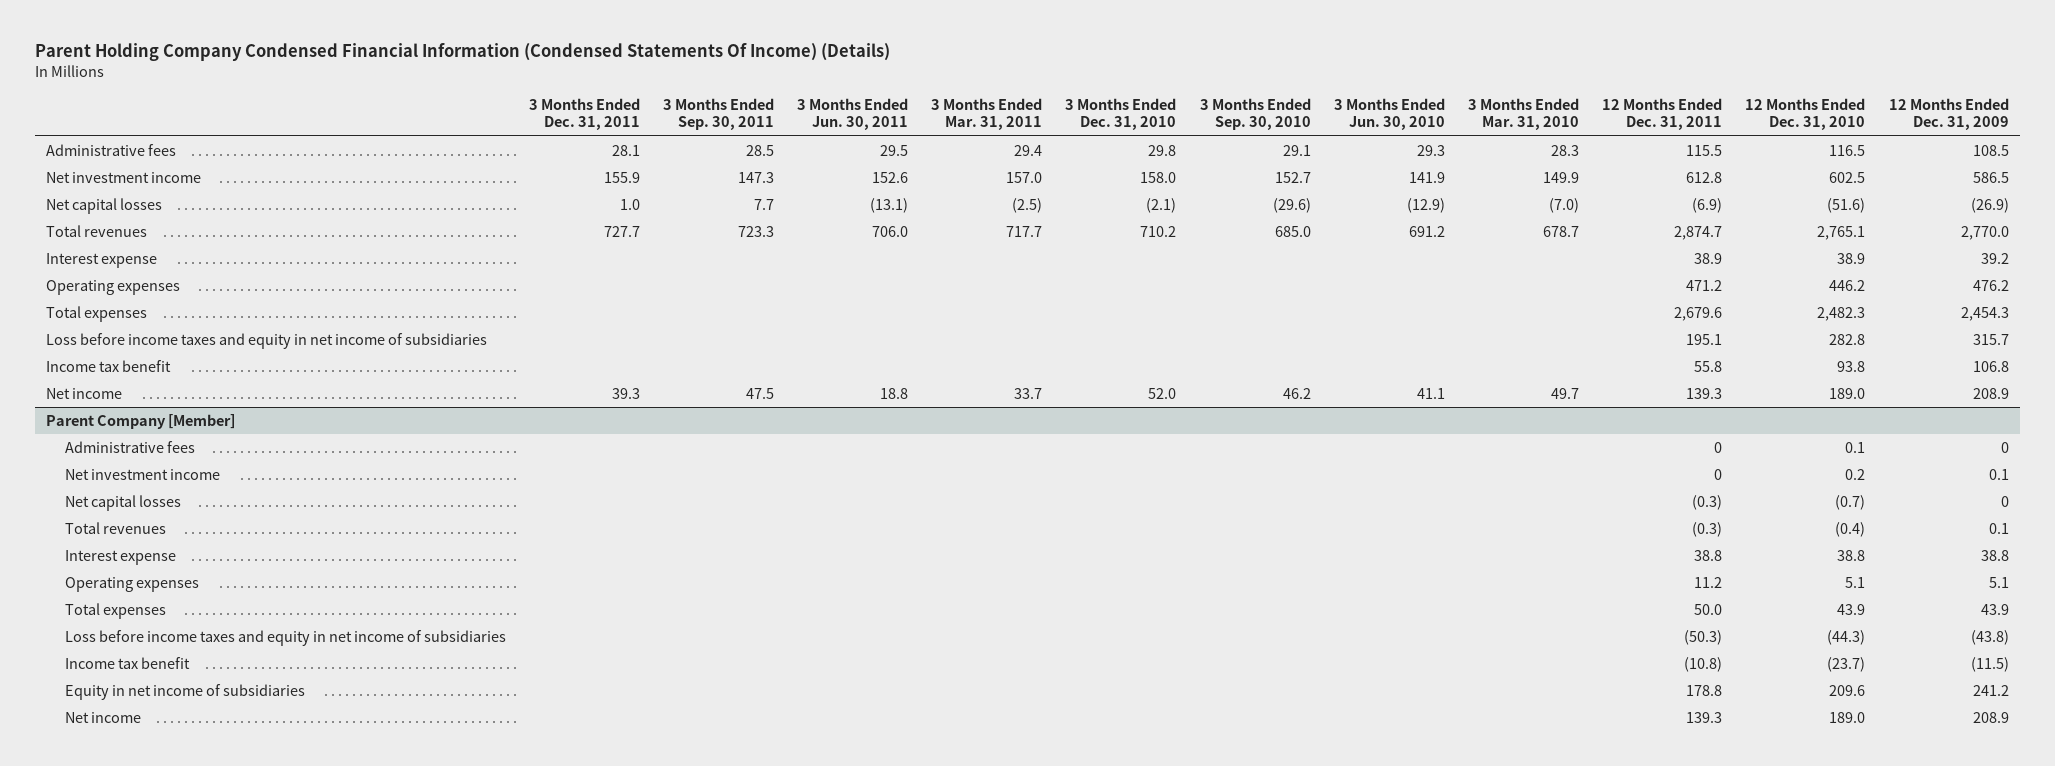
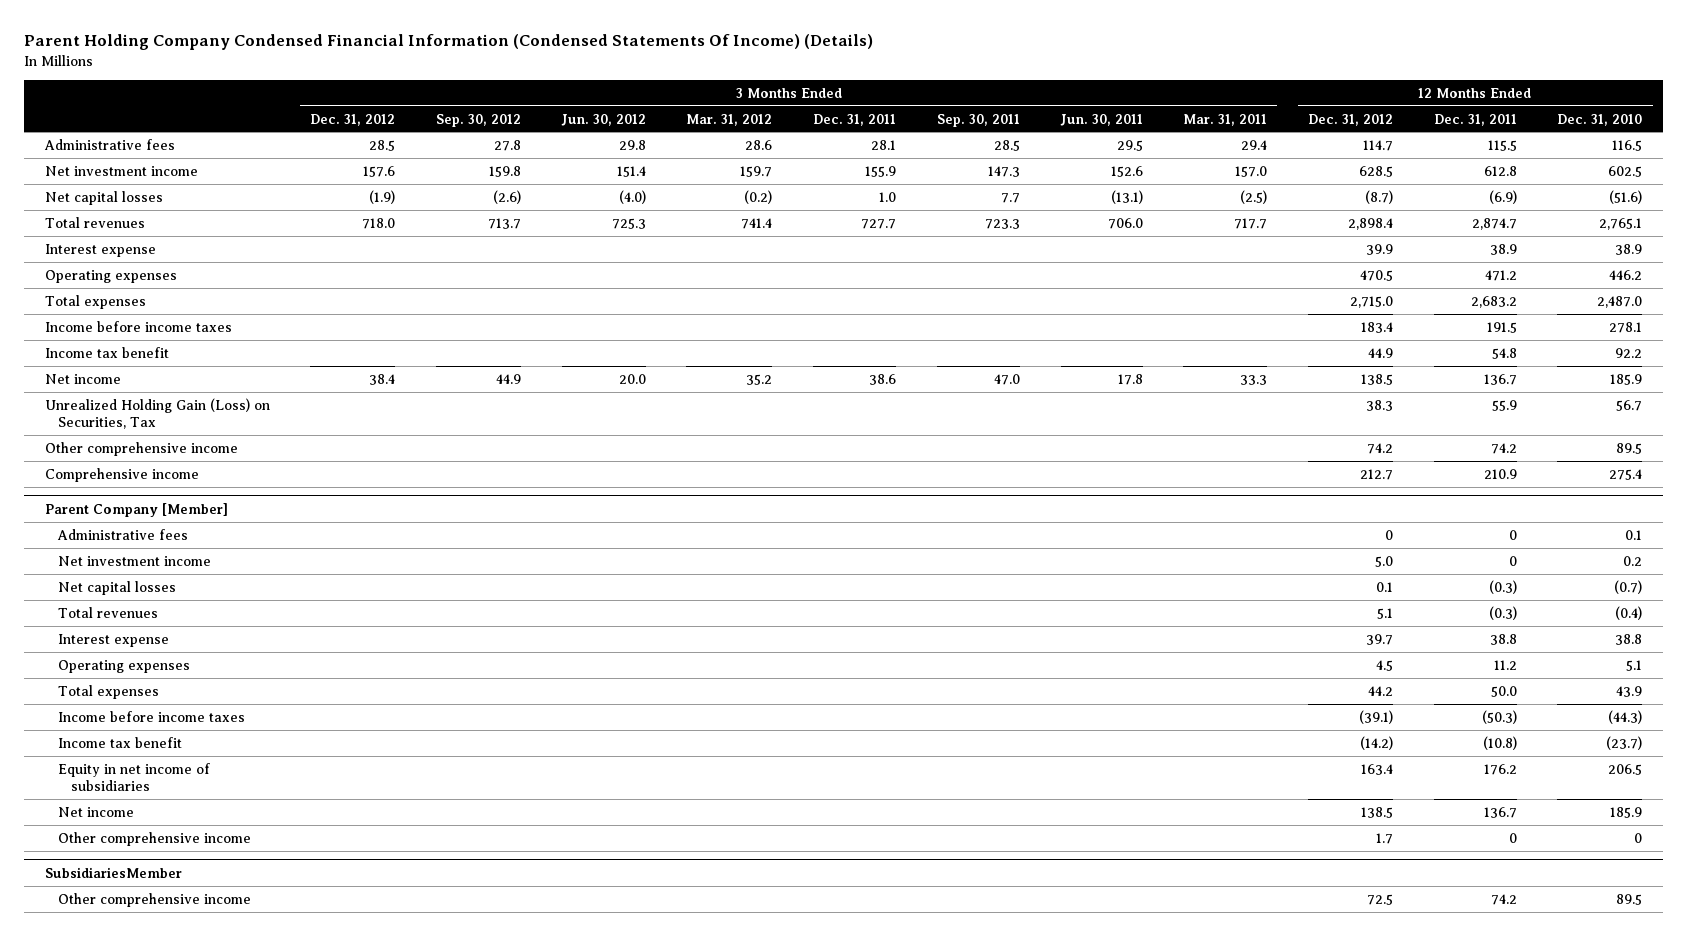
[1065,97,1177,131] 3 Months Ended Dec. 31, 2010 -> none
[1199,97,1311,131] 3 Months Ended Sep. 30, 2010 -> none
[1333,97,1445,131] 3 Months Ended Jun. 30, 2010 -> none
[1468,97,1580,131] 3 Months Ended Mar. 31, 2010 -> none
[1888,97,2009,131] 12 Months Ended Dec. 31, 2009 -> none
none -> [310,113,396,126] Dec. 31, 2012
none -> [436,113,522,127] Sep. 30, 2012
none -> [560,113,646,126] Jun. 30, 2012
none -> [686,113,773,126] Mar. 31, 2012
none -> [1307,113,1393,126] Dec. 31, 2012
[1674,306,1723,321] 2,679.6 -> [1470,295,1517,308] 2,683.2
[1817,306,1866,321] 2,482.3 -> [1597,295,1643,308] 2,487.0
[46,332,488,349] Loss before income taxes and equity in net income of subsidiaries -> [44,320,232,332] Income before income taxes
[1686,333,1723,345] 195.1 -> [1486,321,1517,333] 191.5
[1829,333,1866,345] 282.8 -> [1609,321,1643,333] 278.1
[1694,360,1723,372] 55.8 -> [1491,347,1517,359] 54.8
[1837,360,1866,372] 93.8 -> [1615,347,1643,358] 92.2
[611,387,640,399] 39.3 -> [869,373,897,385] 38.6
[745,387,774,399] 47.5 -> [993,373,1020,385] 47.0
[880,387,909,399] 18.8 -> [1117,373,1143,385] 17.8
[1014,387,1043,399] 33.7 -> [1240,374,1268,385] 33.3
[1686,387,1723,399] 139.3 -> [1483,373,1517,385] 136.7
[1829,387,1866,399] 189.0 -> [1610,373,1643,385] 185.9
none -> [44,397,270,430] Unrealized Holding Gain (Loss) on Securities, Tax
none -> [44,441,238,456] Other comprehensive income
none -> [44,467,199,482] Comprehensive income
[64,629,506,646] Loss before income taxes and equity in net income of subsidiaries -> [57,710,245,722] Income before income taxes
[1686,684,1723,696] 178.8 -> [1483,763,1517,775] 176.2
[1829,684,1866,696] 209.6 -> [1608,763,1643,775] 206.5
[1686,711,1723,723] 139.3 -> [1483,806,1517,818] 136.7
[1829,711,1866,723] 189.0 -> [1610,806,1643,818] 185.9
none -> [57,831,251,846] Other comprehensive income
none -> [44,866,182,878] SubsidiariesMember
none -> [57,892,251,907] Other comprehensive income

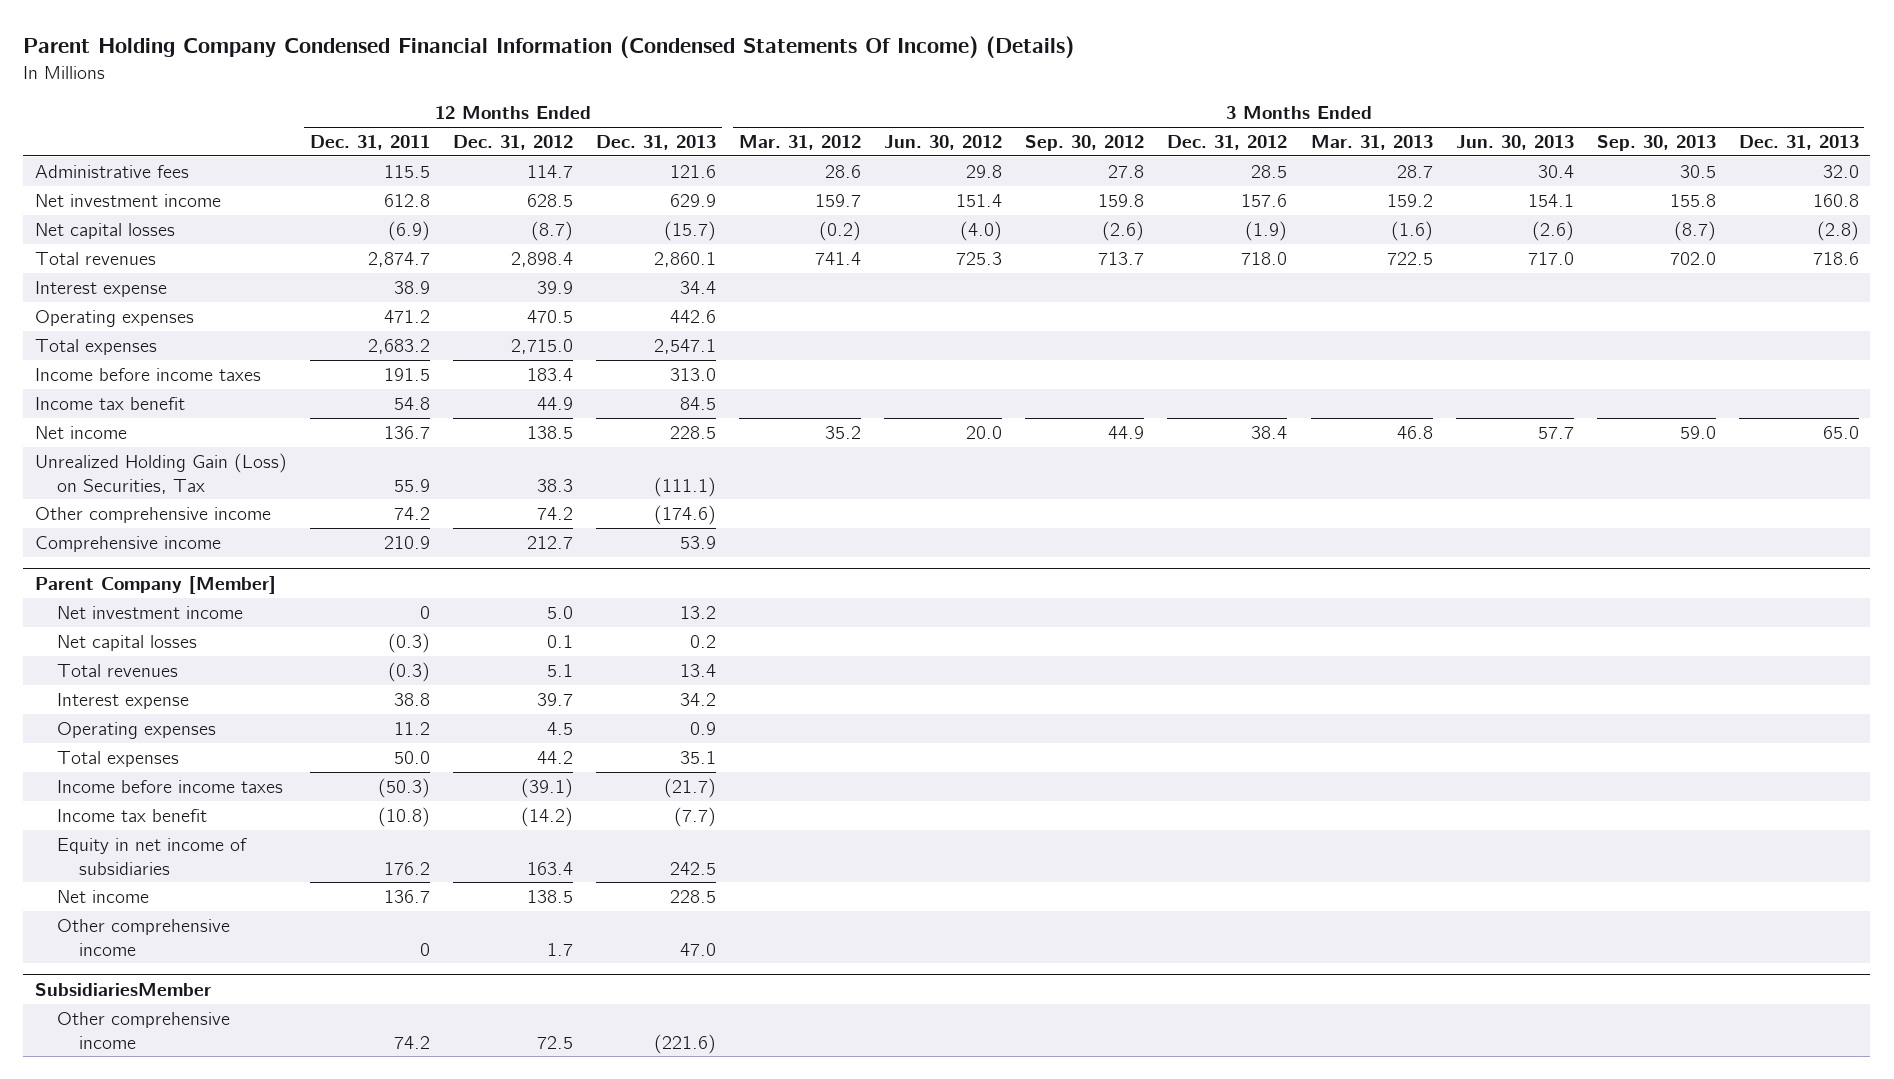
[813,113,897,126] Dec. 31, 2011 -> none
[936,113,1020,127] Sep. 30, 2011 -> none
[1059,113,1143,126] Jun. 30, 2011 -> none
[1183,113,1268,126] Mar. 31, 2011 -> none
[1557,113,1643,126] Dec. 31, 2010 -> none
none -> [596,135,717,151] Dec. 31, 2013
none -> [1310,135,1433,151] Mar. 31, 2013
none -> [1455,135,1574,151] Jun. 30, 2013
none -> [1596,135,1716,152] Sep. 30, 2013
none -> [1738,135,1859,151] Dec. 31, 2013
[56,528,188,540] Administrative fees -> none

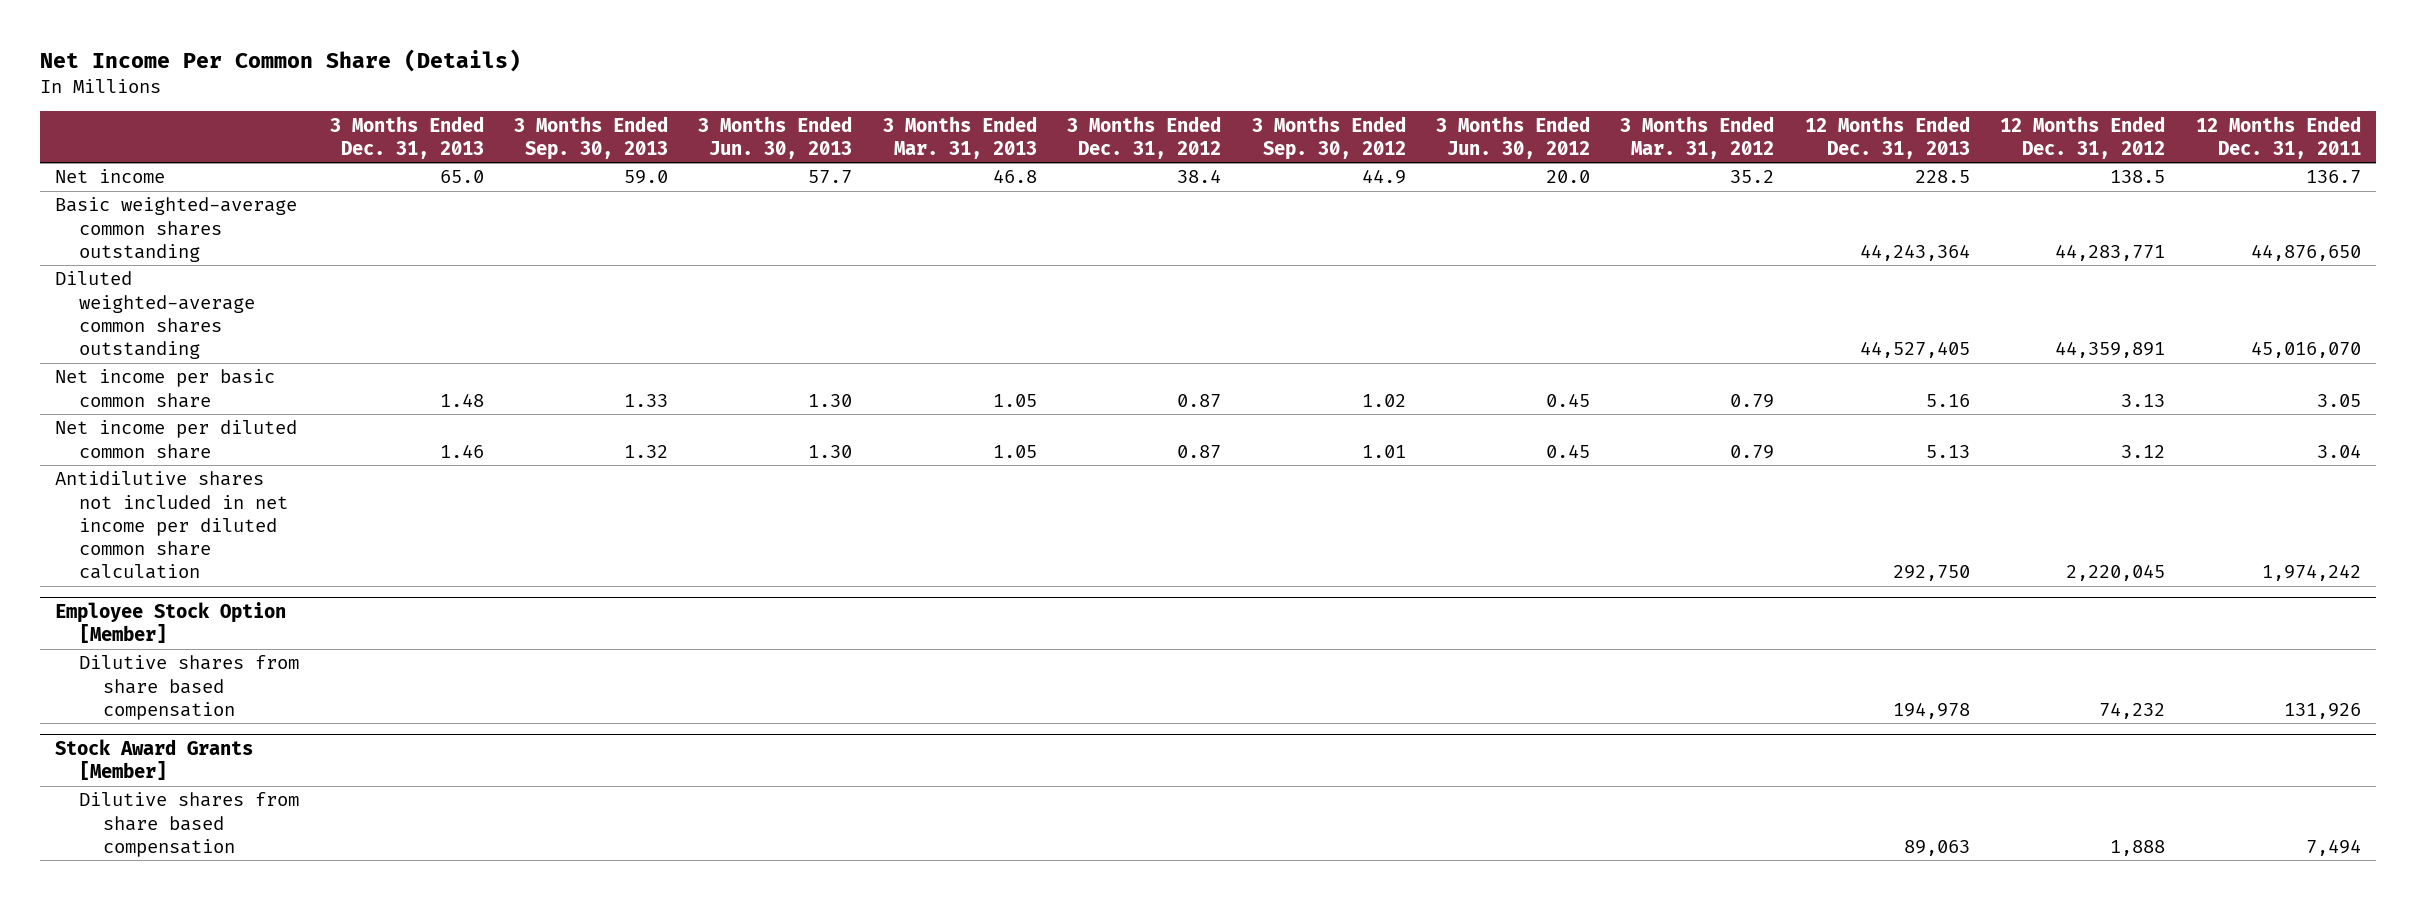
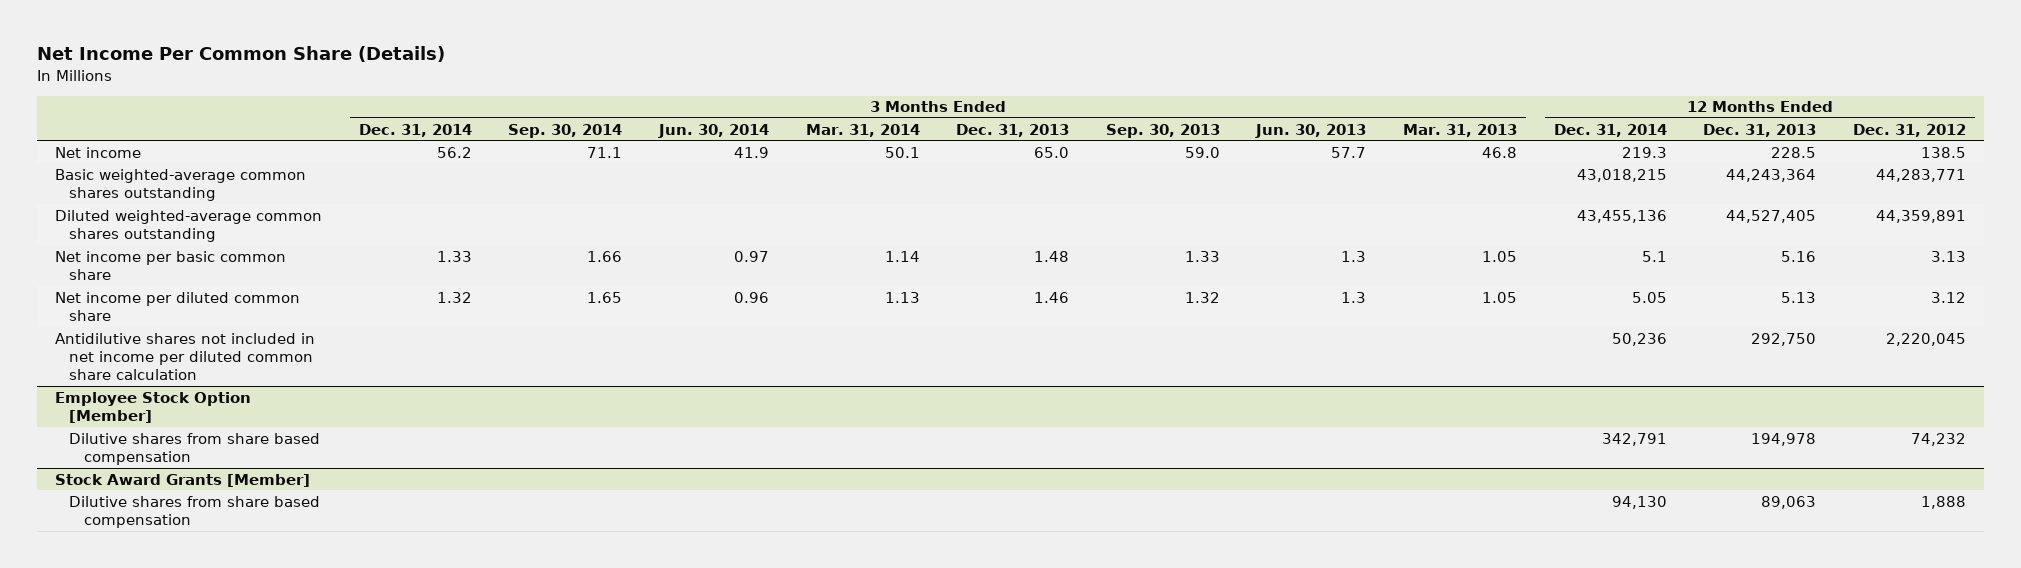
[1067,115,1222,159] 3 Months Ended Dec. 31, 2012 -> none
[1251,115,1406,160] 3 Months Ended Sep. 30, 2012 -> none
[1435,115,1590,159] 3 Months Ended Jun. 30, 2012 -> none
[1620,115,1775,159] 3 Months Ended Mar. 31, 2012 -> none
[2195,115,2361,159] 12 Months Ended Dec. 31, 2011 -> none
none -> [358,123,472,137] Dec. 31, 2014
none -> [508,123,623,138] Sep. 30, 2014
none -> [657,123,769,138] Jun. 30, 2014
none -> [805,123,920,137] Mar. 31, 2014
none -> [1553,123,1667,137] Dec. 31, 2014
[808,393,853,407] 1.30 -> [1341,250,1367,262] 1.3
[808,444,853,458] 1.30 -> [1341,291,1367,303] 1.3

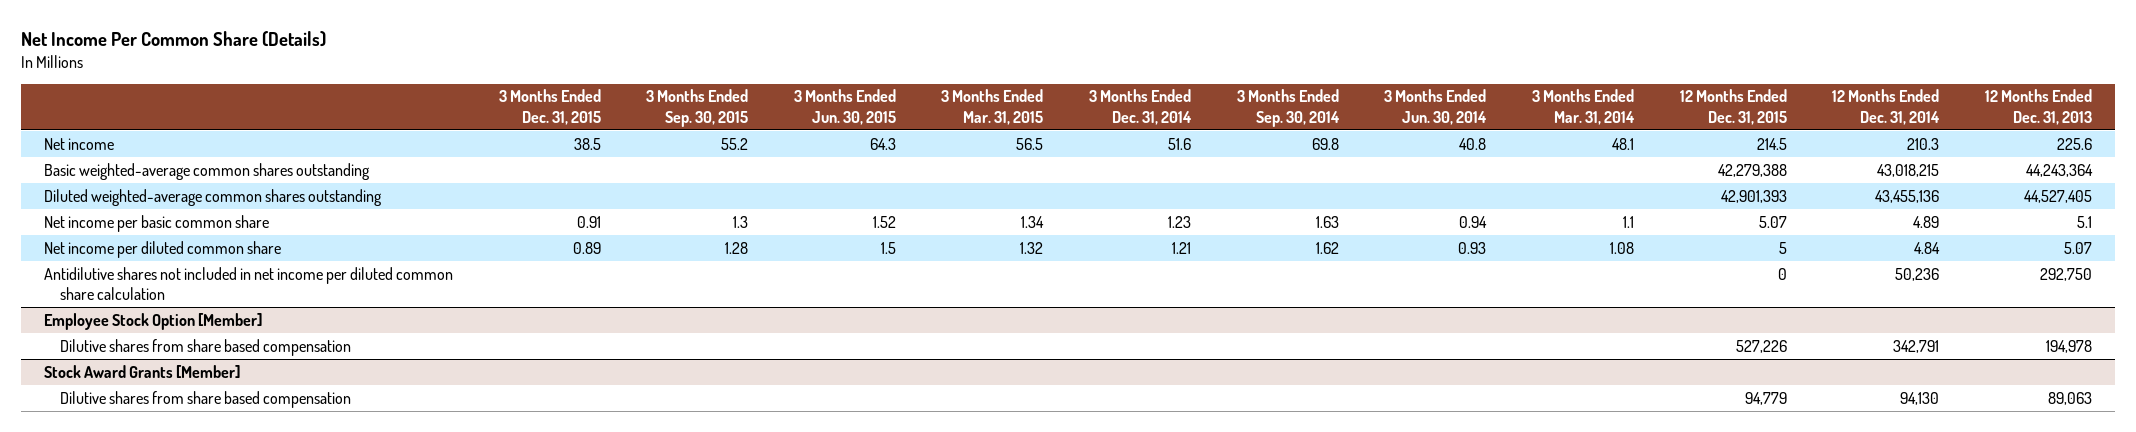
[956,123,1070,137] Dec. 31, 2013 -> none
[1105,123,1220,138] Sep. 30, 2013 -> none
[1255,123,1367,138] Jun. 30, 2013 -> none
[1403,123,1518,137] Mar. 31, 2013 -> none
[1852,123,1966,137] Dec. 31, 2012 -> none
none -> [498,89,601,125] 3 Months Ended Dec. 31, 2015
none -> [646,89,749,127] 3 Months Ended Sep. 30, 2015
none -> [793,89,896,125] 3 Months Ended Jun. 30, 2015
none -> [941,89,1044,125] 3 Months Ended Mar. 31, 2015
none -> [1679,89,1787,125] 12 Months Ended Dec. 31, 2015
[436,146,472,158] 56.2 -> [1168,137,1192,150] 51.6
[587,146,623,158] 71.1 -> [1311,137,1339,150] 69.8
[733,146,769,158] 41.9 -> [1459,137,1487,150] 40.8
[884,146,920,158] 50.1 -> [1612,137,1635,150] 48.1
[1621,146,1667,158] 219.3 -> [1907,137,1940,150] 210.3
[1771,146,1817,158] 228.5 -> [2057,137,2093,150] 225.6
[436,250,472,262] 1.33 -> [1168,215,1192,228] 1.23
[587,250,623,262] 1.66 -> [1315,215,1339,228] 1.63
[733,250,769,262] 0.97 -> [1459,215,1488,228] 0.94
[884,250,920,262] 1.14 -> [1623,215,1635,228] 1.1
[1641,250,1667,262] 5.1 -> [1913,215,1940,228] 4.89
[1781,250,1817,262] 5.16 -> [2077,215,2093,228] 5.1
[436,291,472,303] 1.32 -> [1172,241,1192,254] 1.21
[587,291,623,303] 1.65 -> [1315,241,1339,254] 1.62
[733,291,769,303] 0.96 -> [1458,241,1487,254] 0.93
[884,291,920,303] 1.13 -> [1610,241,1635,254] 1.08
[1631,291,1667,303] 5.05 -> [1914,241,1941,254] 4.84
[1781,291,1817,303] 5.13 -> [2064,241,2093,254] 5.07

